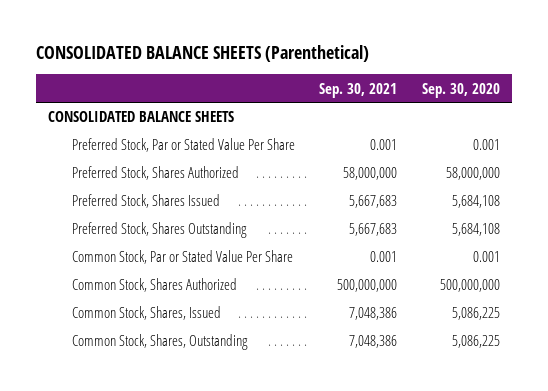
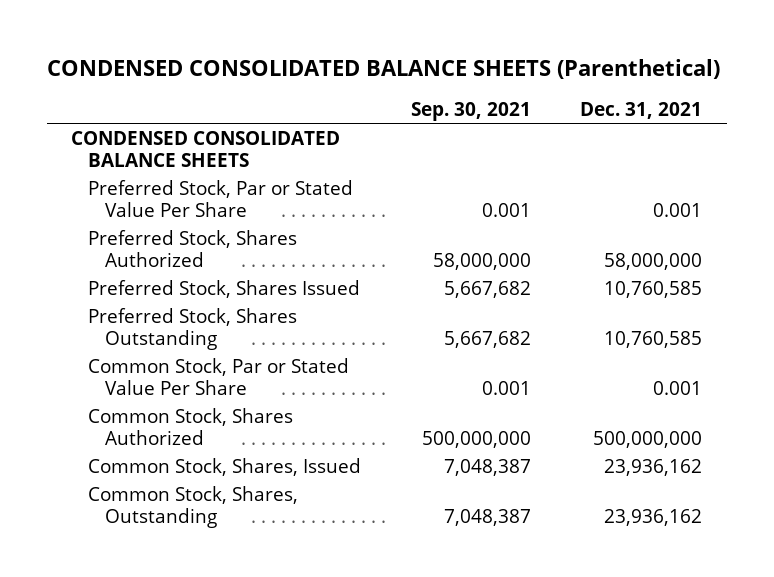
[35,45,369,63] CONSOLIDATED BALANCE SHEETS (Parenthetical) -> [46,58,720,79] CONDENSED CONSOLIDATED BALANCE SHEETS (Parenthetical)
[422,82,501,98] Sep. 30, 2020 -> none
none -> [580,101,703,119] Dec. 31, 2021
[47,111,234,123] CONSOLIDATED BALANCE SHEETS -> [71,130,341,167] CONDENSED CONSOLIDATED BALANCE SHEETS
[349,195,398,209] 5,667,683 -> [443,280,531,298] 5,667,682
[349,223,398,237] 5,667,683 -> [443,330,531,348] 5,667,682
[349,307,398,321] 7,048,386 -> [443,458,531,476] 7,048,387
[349,335,398,349] 7,048,386 -> [443,508,531,526] 7,048,387

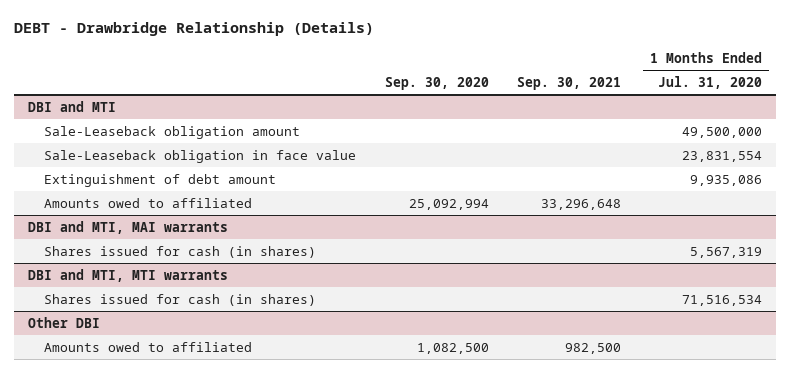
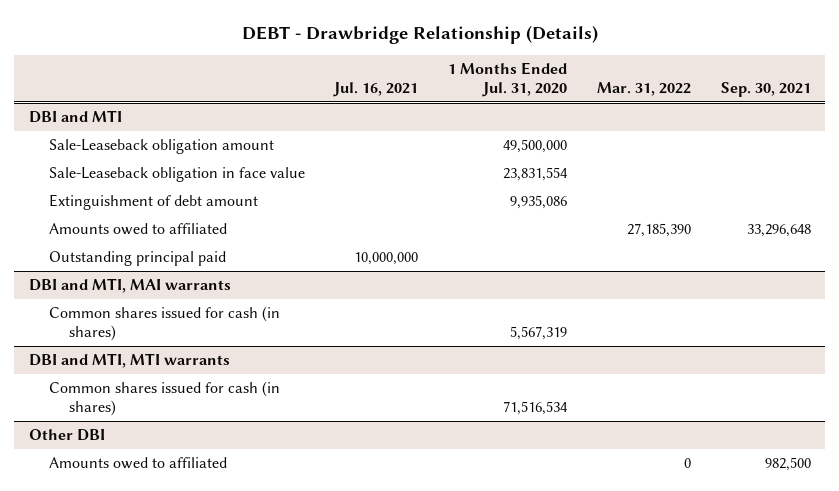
[384,76,489,90] Sep. 30, 2020 -> none
none -> [333,81,419,97] Jul. 16, 2021
none -> [596,81,691,96] Mar. 31, 2022
none -> [48,251,226,267] Outstanding principal paid
[44,245,317,258] Shares issued for cash (in shares) -> [48,306,280,342] Common shares issued for cash (in shares)
[44,293,317,306] Shares issued for cash (in shares) -> [48,381,280,417] Common shares issued for cash (in shares)

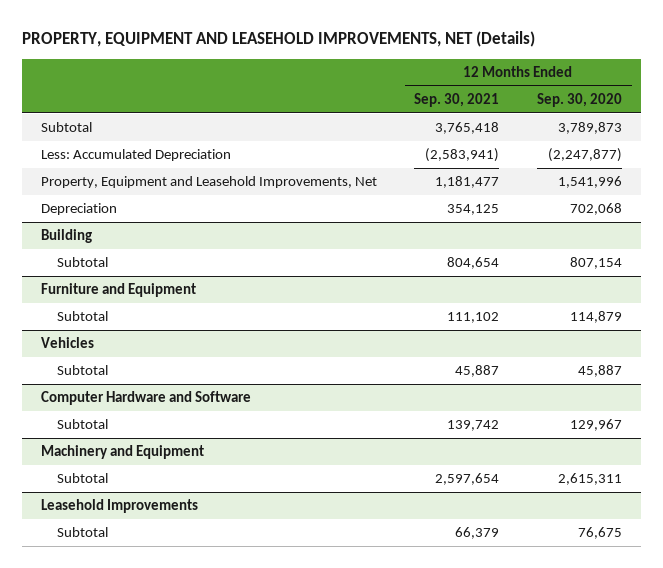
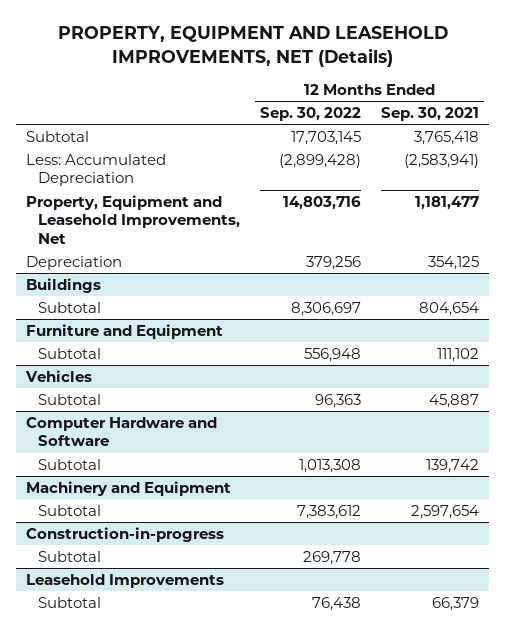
[537,92,623,107] Sep. 30, 2020 -> none
none -> [260,106,362,121] Sep. 30, 2022
[40,229,92,244] Building -> [25,277,101,293] Buildings
none -> [25,526,224,542] Construction-in-progress
none -> [38,550,102,562] Subtotal

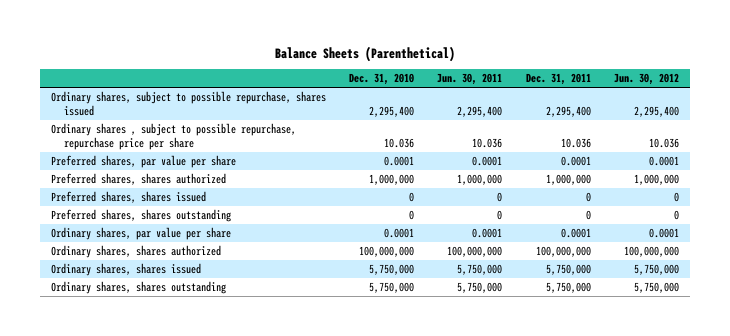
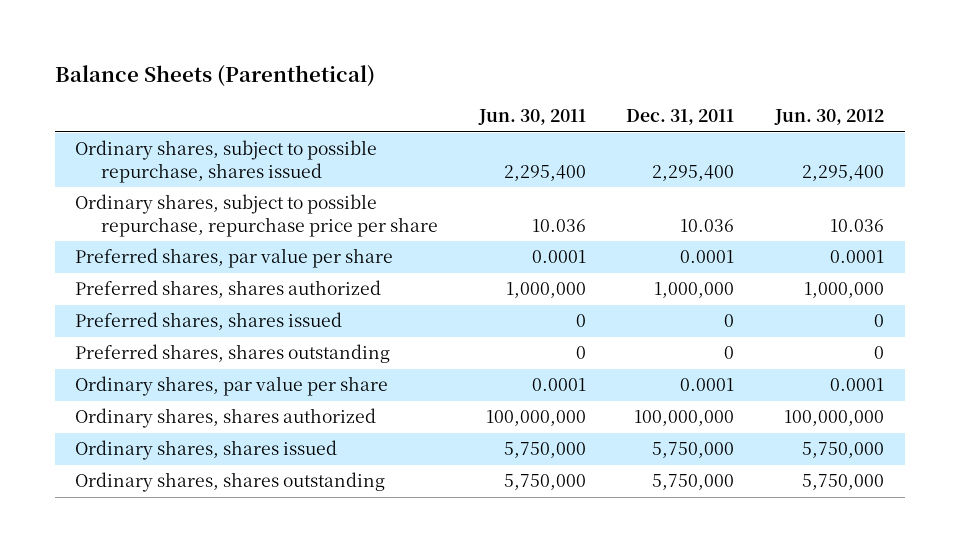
[349,73,415,86] Dec. 31, 2010 -> none
[51,123,297,151] Ordinary shares , subject to possible repurchase, repurchase price per share -> [75,194,438,237] Ordinary shares, subject to possible repurchase, repurchase price per share

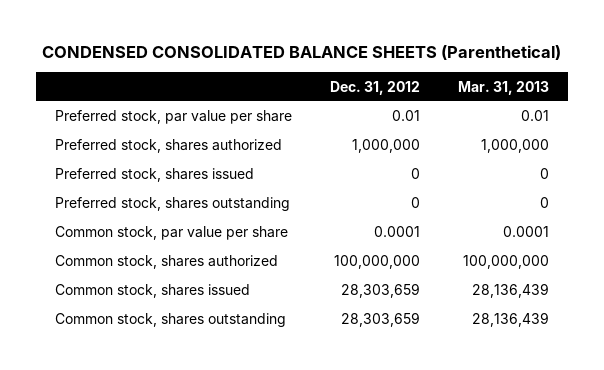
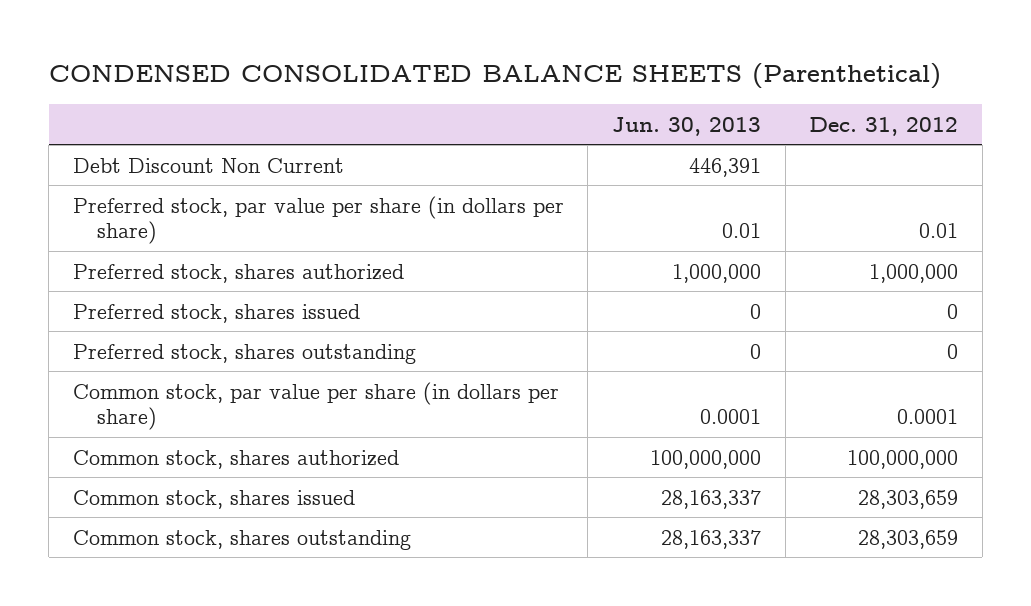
[458,80,550,95] Mar. 31, 2013 -> none
none -> [612,116,762,136] Jun. 30, 2013
none -> [72,157,344,173] Debt Discount Non Current
[54,110,292,125] Preferred stock, par value per share -> [72,195,564,244] Preferred stock, par value per share (in dollars per share)
[54,226,288,241] Common stock, par value per share -> [72,381,559,430] Common stock, par value per share (in dollars per share)

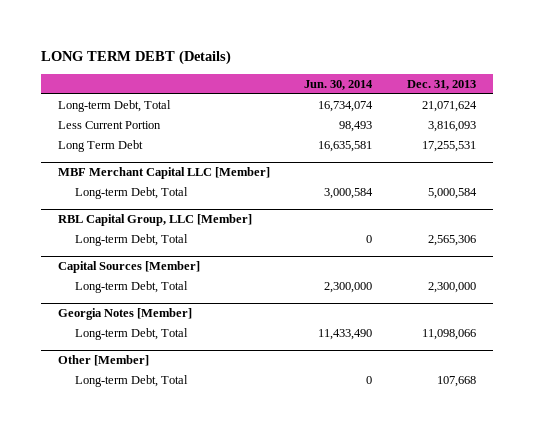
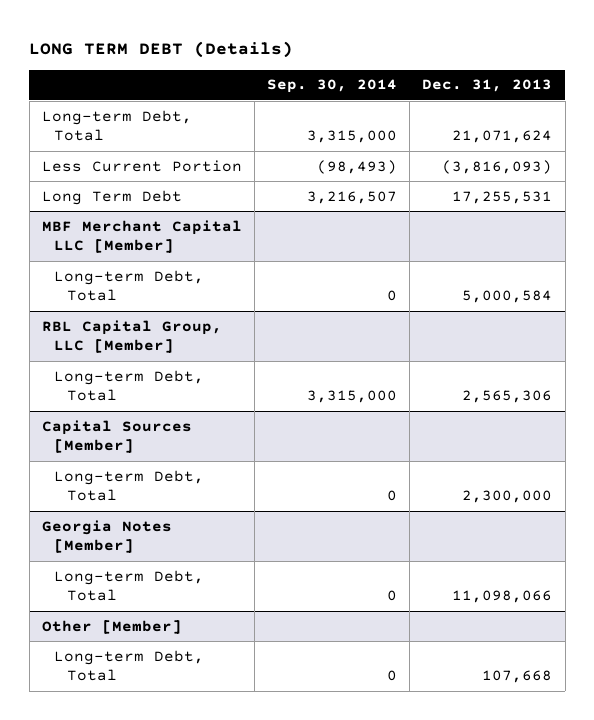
[304,79,374,90] Jun. 30, 2014 -> none
none -> [267,79,398,94] Sep. 30, 2014
[427,121,476,133] 3,816,093 -> [442,159,553,174] (3,816,093)

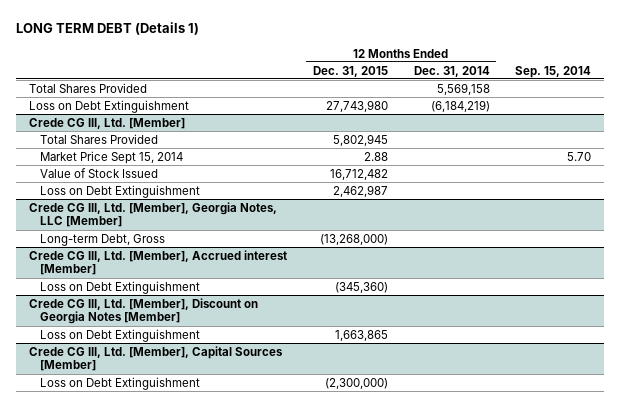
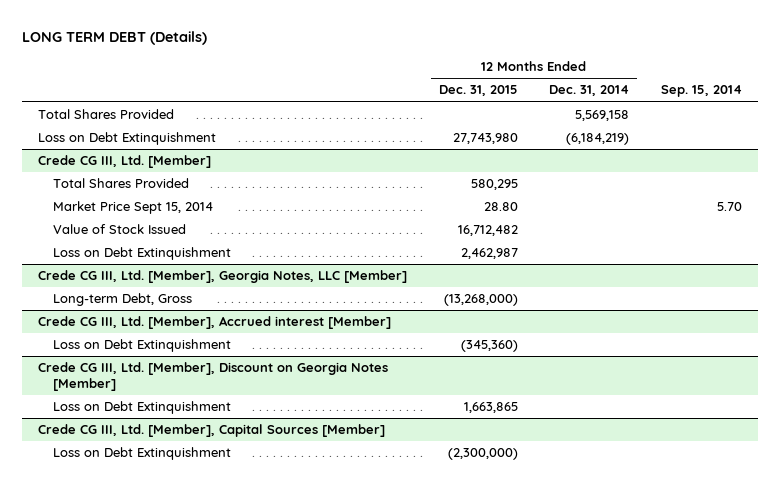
[15,22,199,36] LONG TERM DEBT (Details 1) -> [22,31,208,46] LONG TERM DEBT (Details)
[28,99,189,113] Loss on Debt Extinguishment -> [38,132,217,146] Loss on Debt Extinquishment
[332,133,388,146] 5,802,945 -> [470,179,518,191] 580,295
[363,151,388,161] 2.88 -> [483,202,518,212] 28.80
[39,184,200,198] Loss on Debt Extinguishment -> [52,247,231,261] Loss on Debt Extinquishment
[39,280,200,294] Loss on Debt Extinguishment -> [52,339,231,353] Loss on Debt Extinquishment
[39,328,200,342] Loss on Debt Extinguishment -> [52,401,231,415] Loss on Debt Extinquishment
[39,376,200,390] Loss on Debt Extinguishment -> [52,447,231,461] Loss on Debt Extinquishment

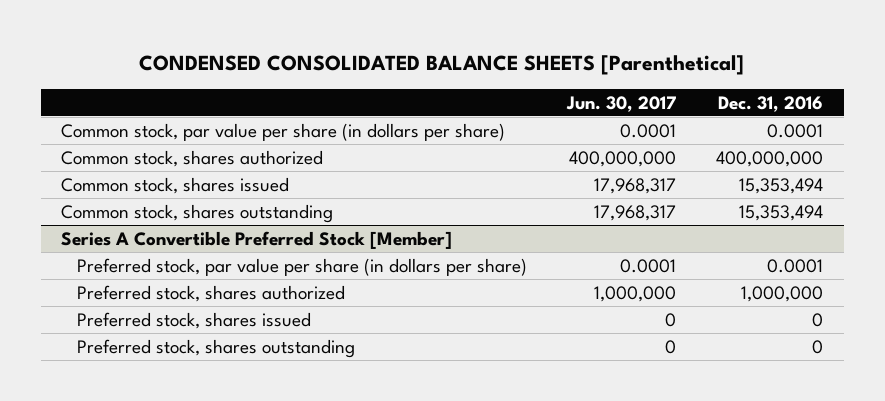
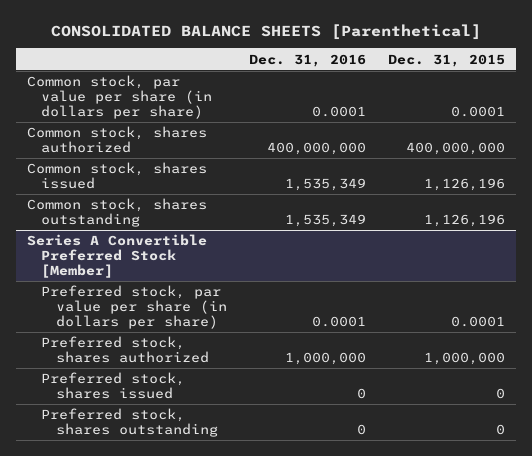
[139,55,745,76] CONDENSED CONSOLIDATED BALANCE SHEETS [Parenthetical] -> [51,23,482,40] CONSOLIDATED BALANCE SHEETS [Parenthetical]
[566,95,677,112] Jun. 30, 2017 -> none
none -> [388,53,506,67] Dec. 31, 2015
[739,177,824,194] 15,353,494 -> [284,178,366,192] 1,535,349
[739,204,824,221] 15,353,494 -> [284,214,366,228] 1,535,349

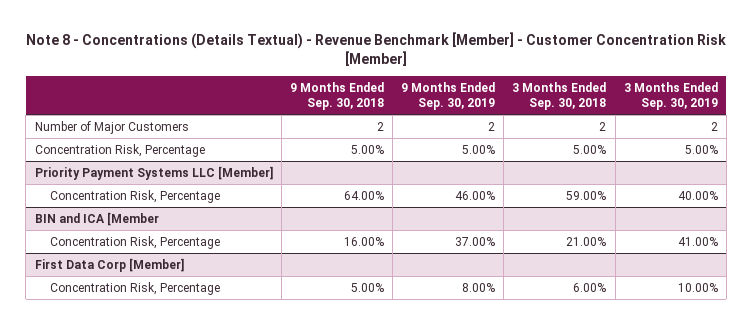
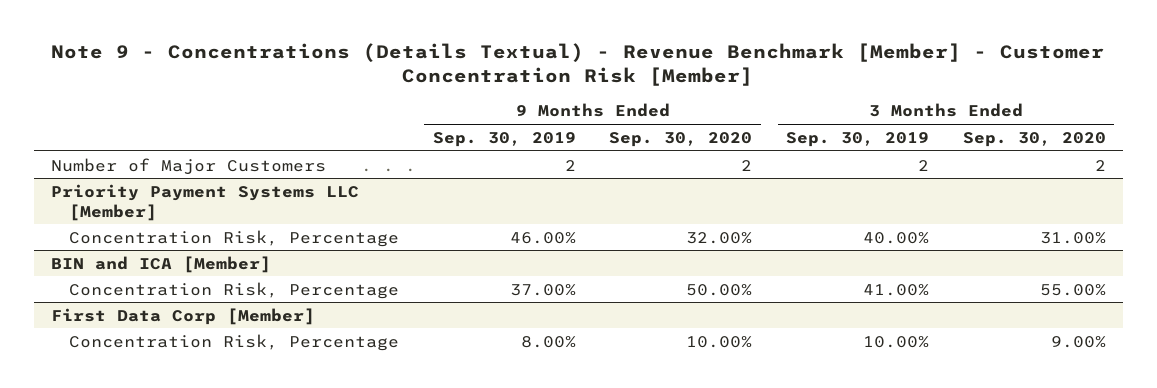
[26,31,727,66] Note 8 - Concentrations (Details Textual) - Revenue Benchmark [Member] - Customer Concentration Risk [Member] -> [51,43,1105,87] Note 9 - Concentrations (Details Textual) - Revenue Benchmark [Member] - Customer Concentration Risk [Member]
[289,81,384,110] 9 Months Ended Sep. 30, 2018 -> none
[512,81,607,110] 3 Months Ended Sep. 30, 2018 -> none
none -> [609,131,753,147] Sep. 30, 2020
none -> [962,131,1106,147] Sep. 30, 2020
[34,143,205,157] Concentration Risk, Percentage -> none
[34,211,159,226] BIN and ICA [Member -> [50,255,271,273] BIN and ICA [Member]

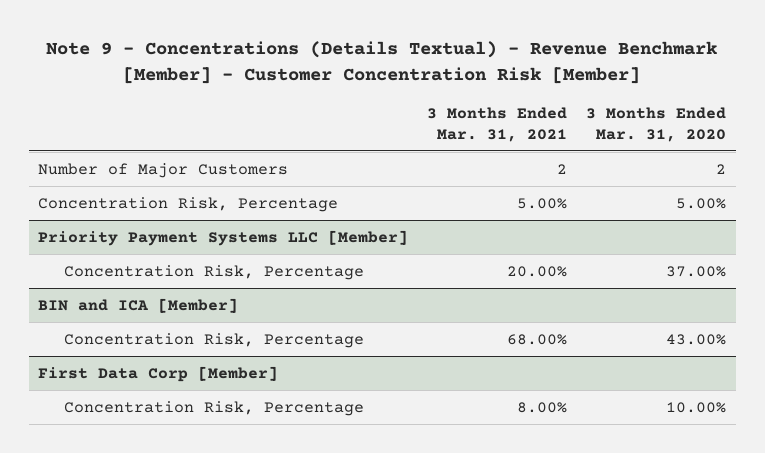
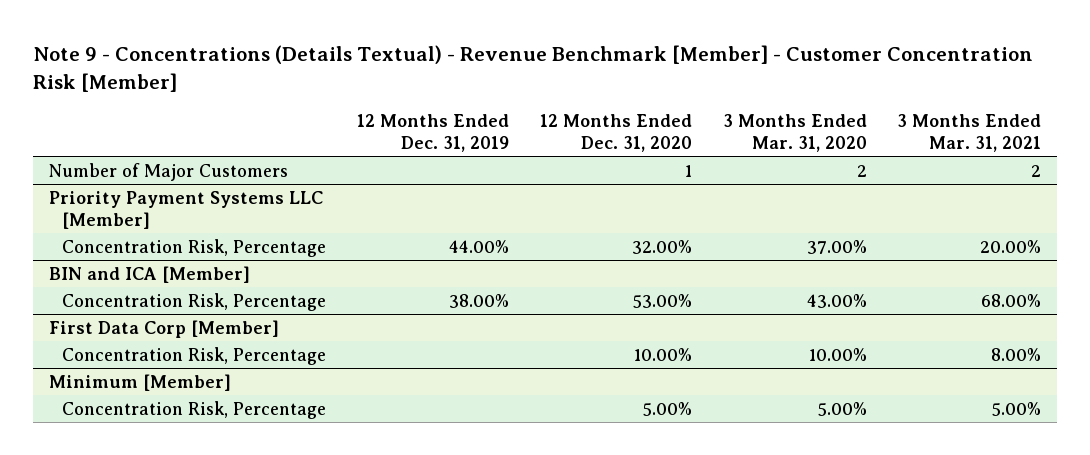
none -> [357,113,510,153] 12 Months Ended Dec. 31, 2019
none -> [539,113,692,153] 12 Months Ended Dec. 31, 2020
[38,196,339,212] Concentration Risk, Percentage -> none
none -> [48,373,231,391] Minimum [Member]
none -> [62,400,327,419] Concentration Risk, Percentage

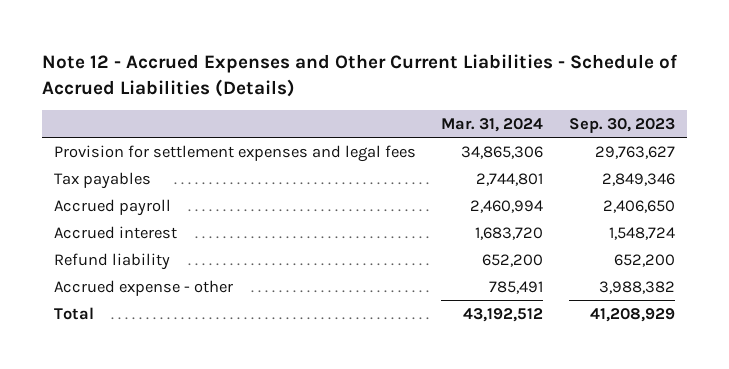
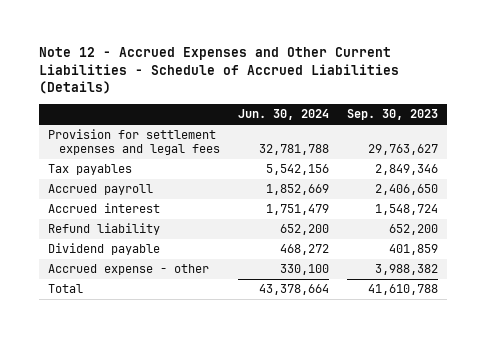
[441,118,544,133] Mar. 31, 2024 -> none
none -> [238,109,330,121] Jun. 30, 2024
none -> [48,243,161,256] Dividend payable
[589,307,675,322] 41,208,929 -> [368,284,439,296] 41,610,788

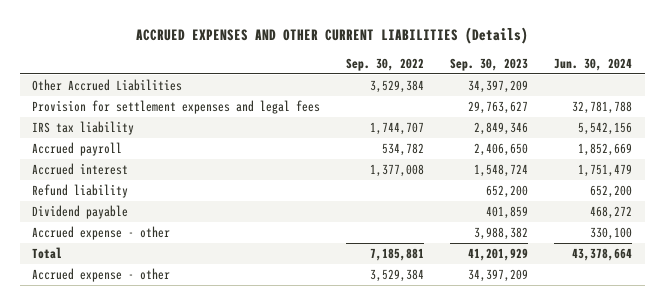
[39,46,400,95] Note 12 - Accrued Expenses and Other Current Liabilities - Schedule of Accrued Liabilities (Details) -> [136,26,529,44] ACCRUED EXPENSES AND OTHER CURRENT LIABILITIES (Details)
none -> [346,57,425,71] Sep. 30, 2022
none -> [32,78,183,91] Other Accrued Liabilities
[48,164,133,176] Tax payables -> [32,120,135,135] IRS tax liability
[368,284,439,296] 41,610,788 -> [468,247,529,261] 41,201,929
none -> [32,267,171,282] Accrued expense - other

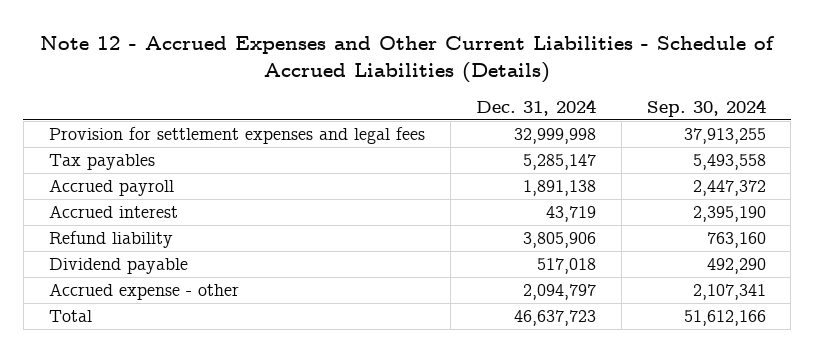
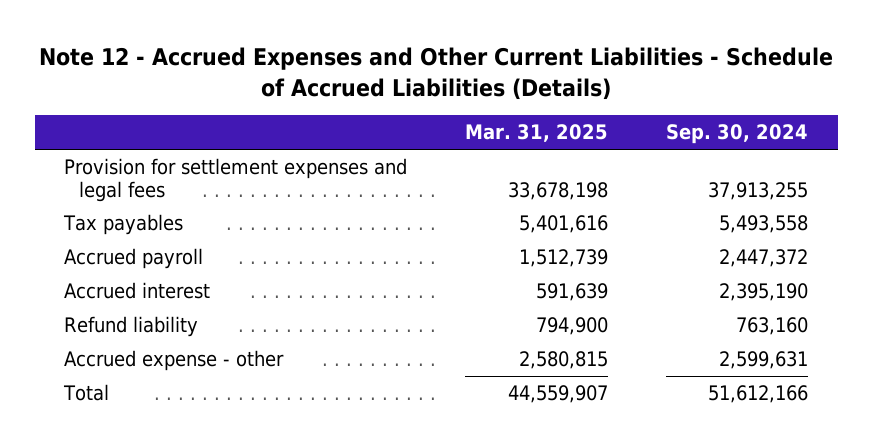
[475,98,596,116] Dec. 31, 2024 -> none
none -> [465,124,609,143] Mar. 31, 2025
[48,257,188,274] Dividend payable -> none
[692,283,766,300] 2,107,341 -> [719,351,809,370] 2,599,631

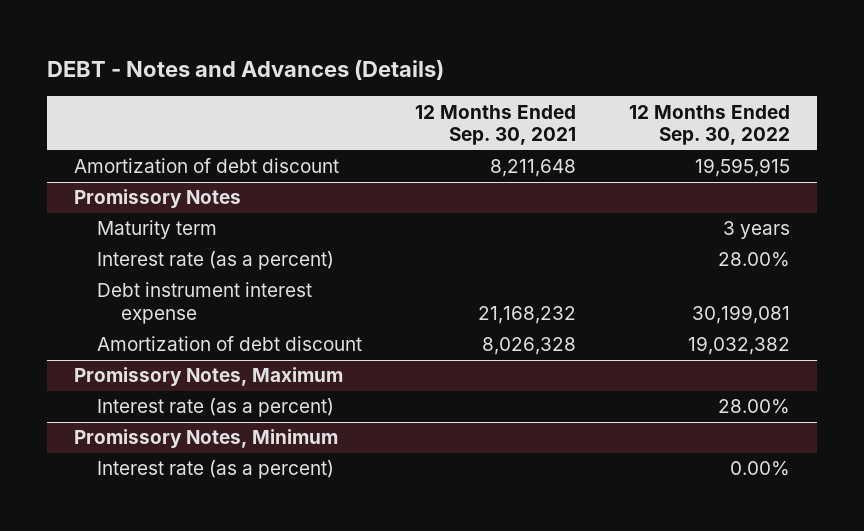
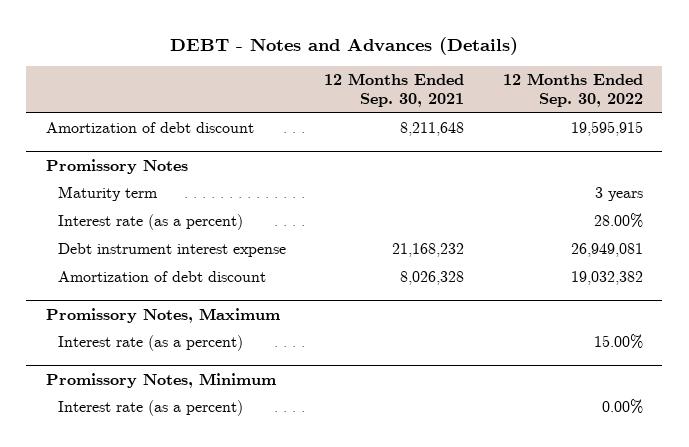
[692,305,791,325] 30,199,081 -> [571,243,644,258] 26,949,081
[718,399,791,415] 28.00% -> [594,334,644,350] 15.00%

